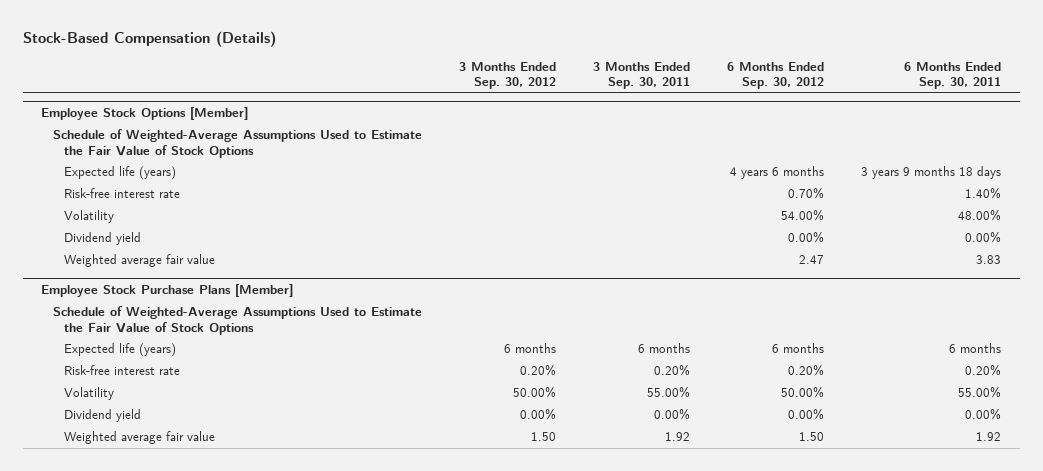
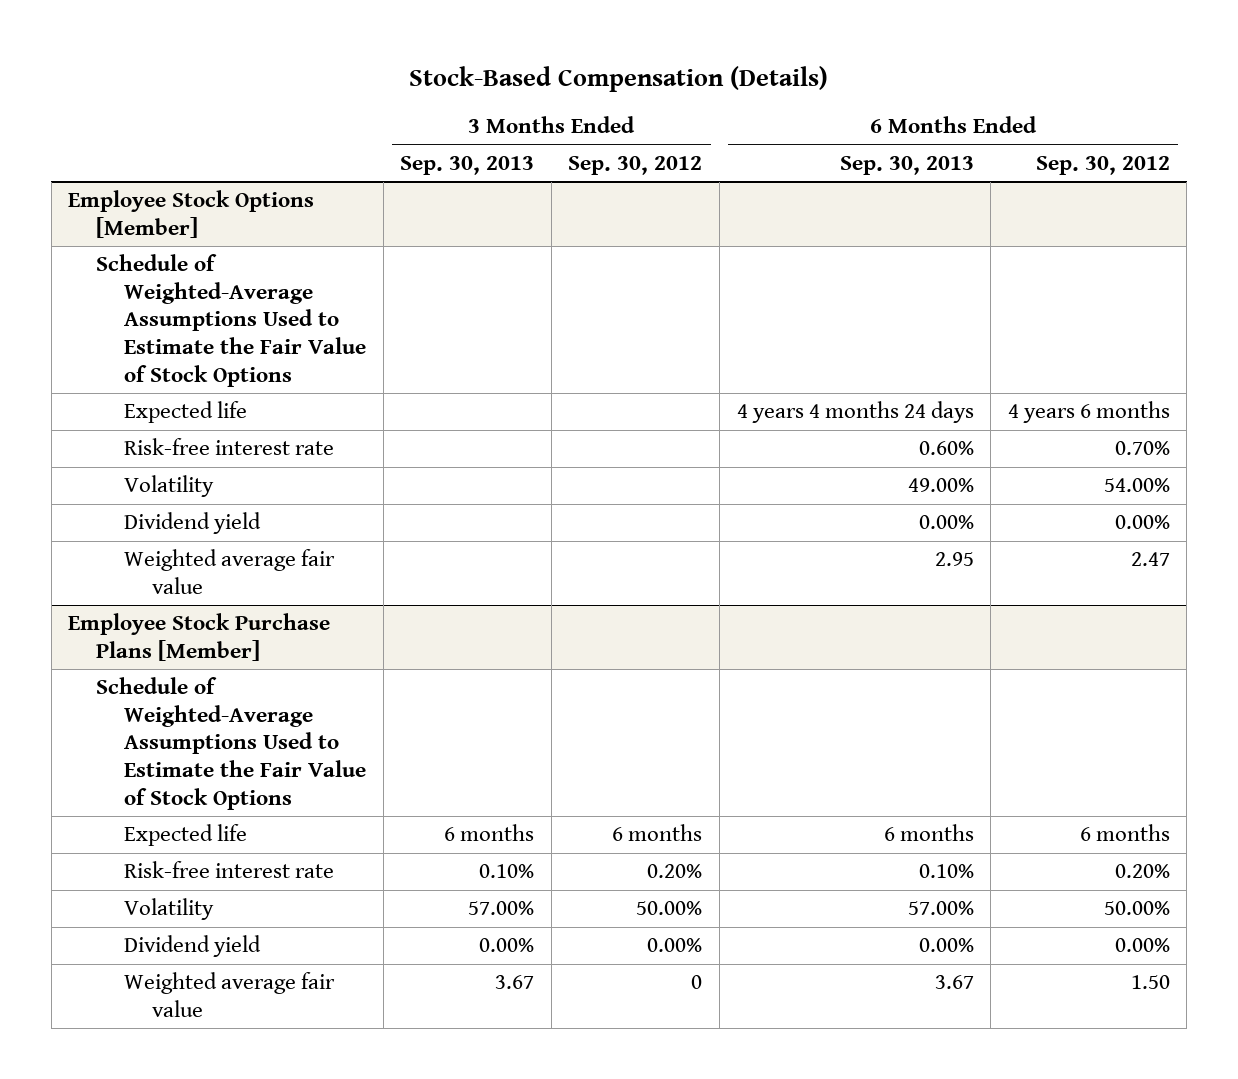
[592,61,690,90] 3 Months Ended Sep. 30, 2011 -> none
[904,61,1002,90] 6 Months Ended Sep. 30, 2011 -> none
none -> [400,156,535,176] Sep. 30, 2013
none -> [839,156,974,176] Sep. 30, 2013
[63,166,176,181] Expected life (years) -> [124,401,248,424] Expected life
[63,343,176,358] Expected life (years) -> [124,824,248,847] Expected life
[530,432,556,442] 1.50 -> [691,975,703,990] 0

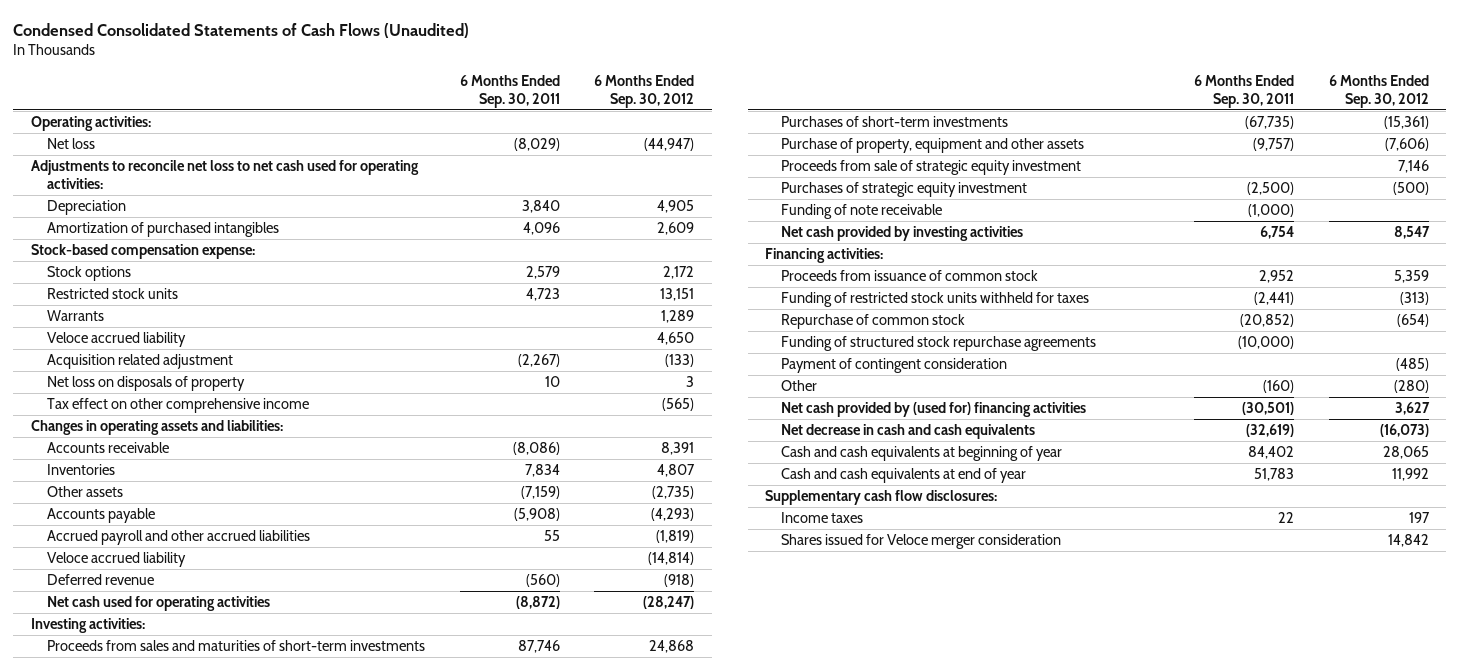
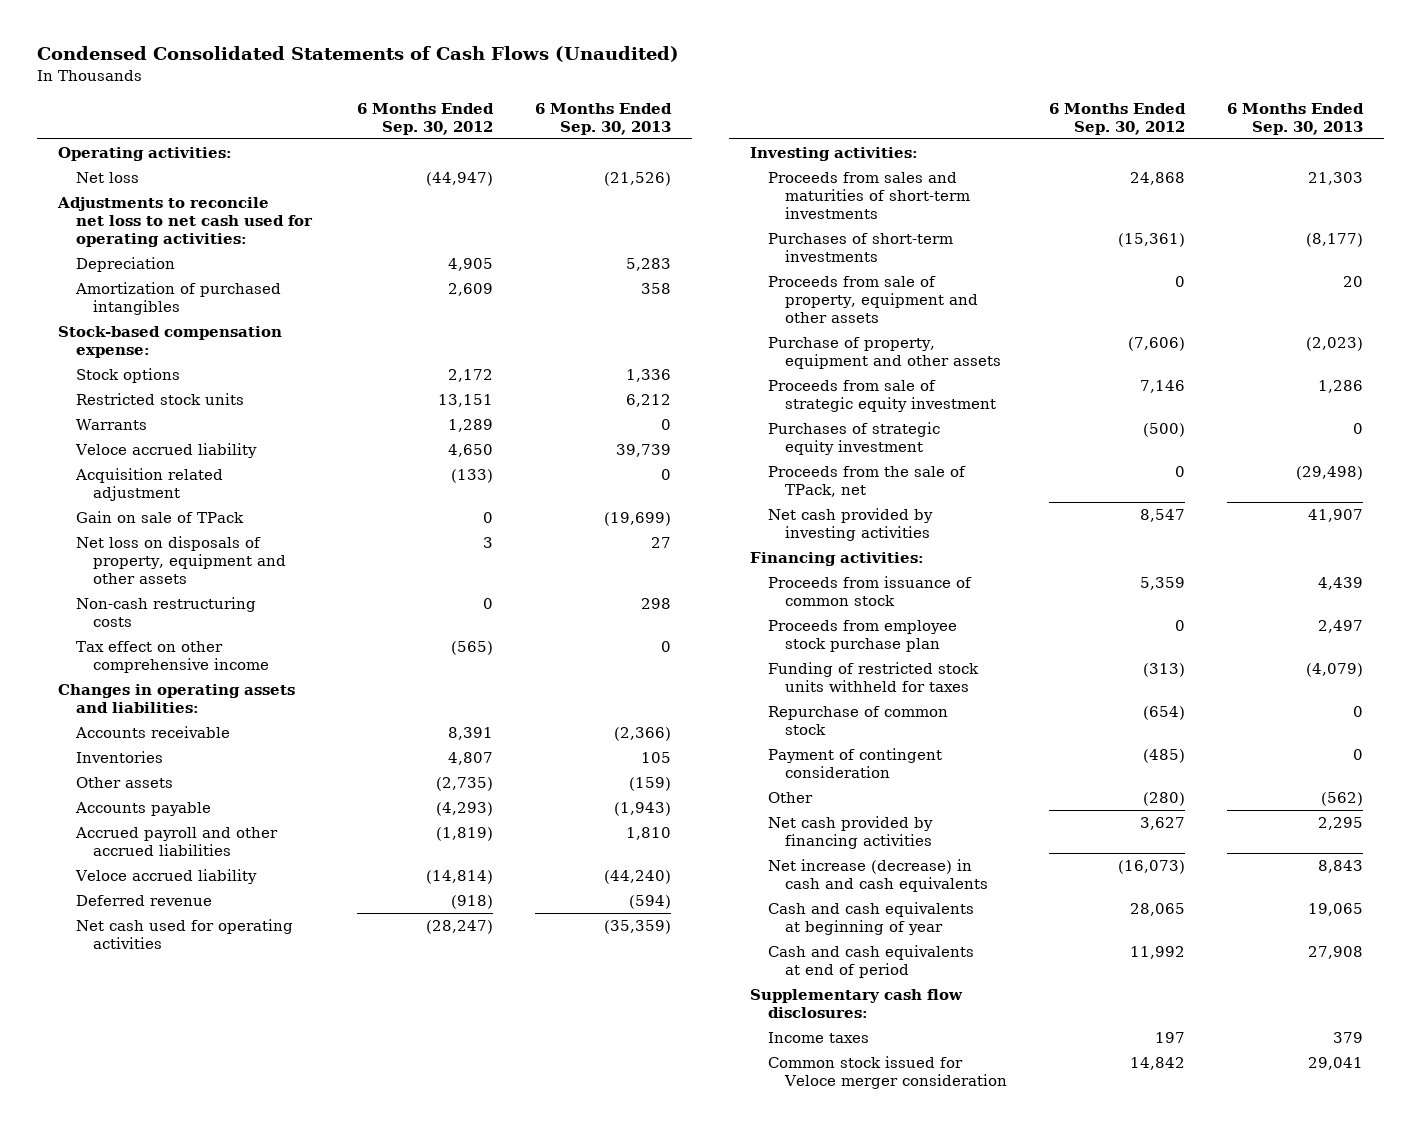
[459,74,560,108] 6 Months Ended Sep. 30, 2011 -> none
none -> [534,102,672,135] 6 Months Ended Sep. 30, 2013
none -> [75,510,244,523] Gain on sale of TPack
[47,375,246,391] Net loss on disposals of property -> [75,535,287,585] Net loss on disposals of property, equipment and other assets
none -> [75,596,256,628] Non-cash restructuring costs
none -> [767,275,979,324] Proceeds from sale of property, equipment and other assets
[781,203,943,219] Funding of note receivable -> none
none -> [767,465,966,498] Proceeds from the sale of TPack, net
none -> [767,619,957,653] Proceeds from employee stock purchase plan
[781,335,1097,351] Funding of structured stock repurchase agreements -> none
[781,401,1087,417] Net cash provided by (used for) financing activities -> [767,815,933,850] Net cash provided by financing activities
[781,423,1036,439] Net decrease in cash and cash equivalents -> [767,858,989,893] Net increase (decrease) in cash and cash equivalents
[781,467,1027,483] Cash and cash equivalents at end of year -> [767,944,974,979] Cash and cash equivalents at end of period
[781,533,1062,549] Shares issued for Veloce merger consideration -> [767,1055,1008,1090] Common stock issued for Veloce merger consideration

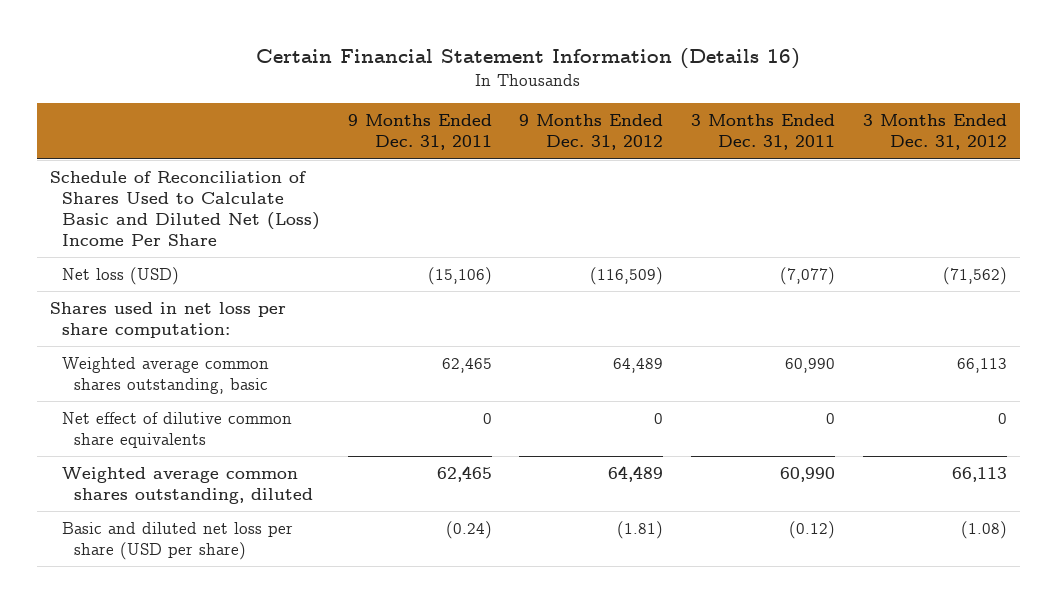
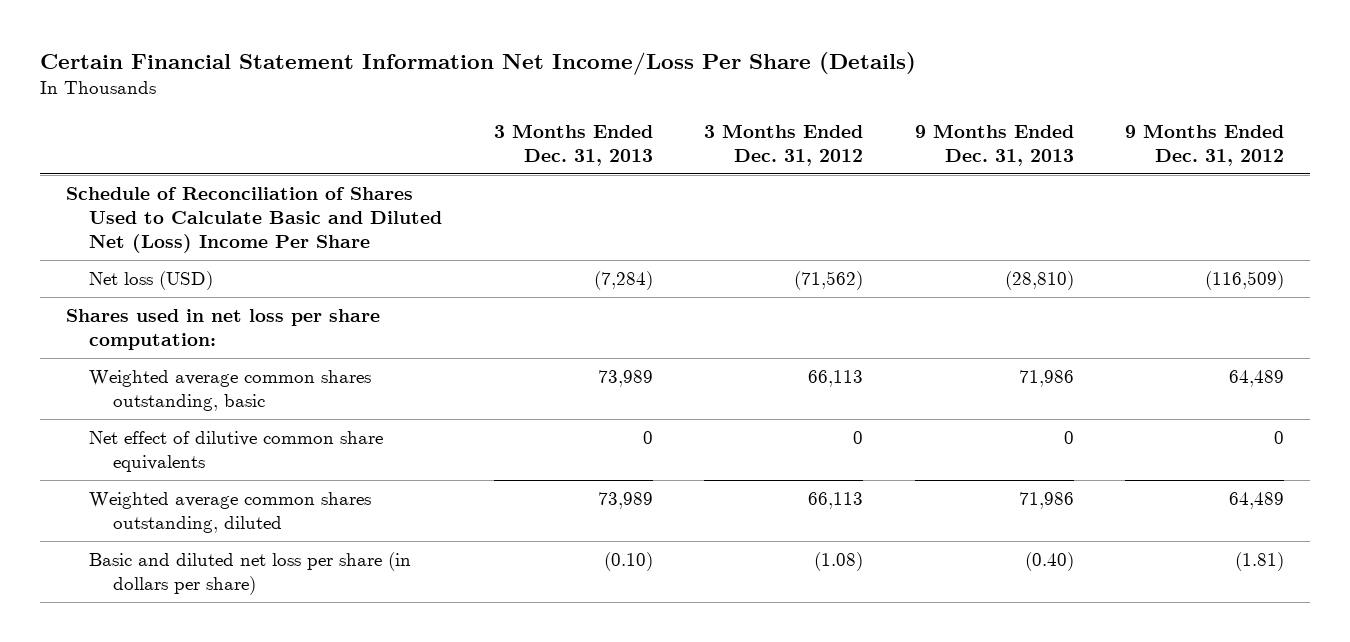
[256,48,801,70] Certain Financial Statement Information (Details 16) -> [40,52,917,76] Certain Financial Statement Information Net Income/Loss Per Share (Details)
[347,114,492,151] 9 Months Ended Dec. 31, 2011 -> none
[690,114,835,151] 3 Months Ended Dec. 31, 2011 -> none
none -> [493,123,653,167] 3 Months Ended Dec. 31, 2013
none -> [914,123,1074,167] 9 Months Ended Dec. 31, 2013
[62,522,294,561] Basic and diluted net loss per share (USD per share) -> [89,551,412,596] Basic and diluted net loss per share (in dollars per share)

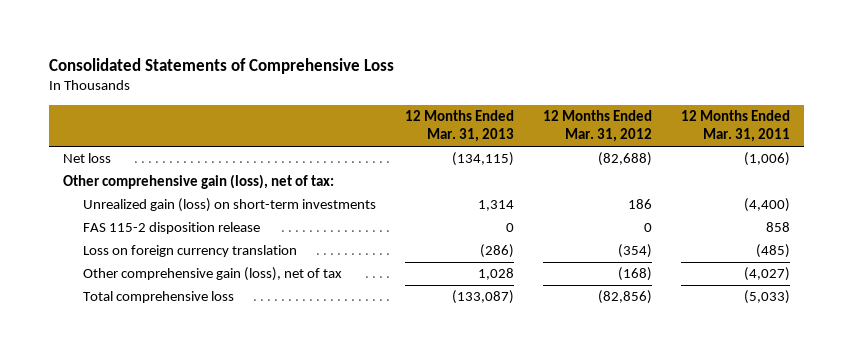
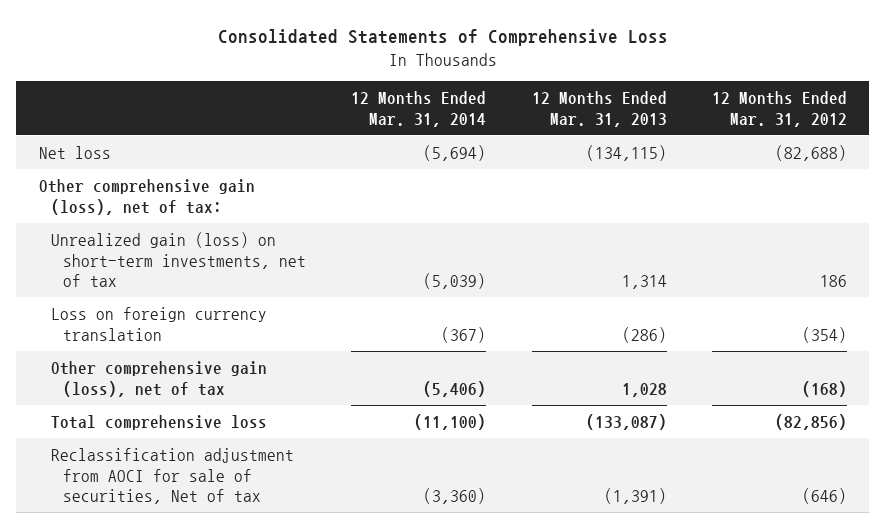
[680,110,790,142] 12 Months Ended Mar. 31, 2011 -> none
none -> [351,90,487,127] 12 Months Ended Mar. 31, 2014
[82,222,260,235] FAS 115-2 disposition release -> none
[82,198,376,213] Unrealized gain (loss) on short-term investments -> [51,231,307,288] Unrealized gain (loss) on short-term investments, net of tax
none -> [51,447,295,505] Reclassification adjustment from AOCI for sale of securities, Net of tax

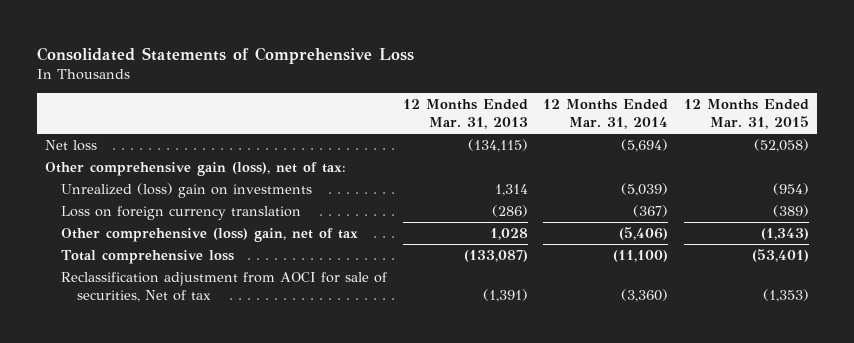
[711,90,847,127] 12 Months Ended Mar. 31, 2012 -> none
none -> [684,99,810,130] 12 Months Ended Mar. 31, 2015
[51,231,307,288] Unrealized gain (loss) on short-term investments, net of tax -> [60,183,312,199] Unrealized (loss) gain on investments
[51,360,268,397] Other comprehensive gain (loss), net of tax -> [60,228,358,243] Other comprehensive (loss) gain, net of tax

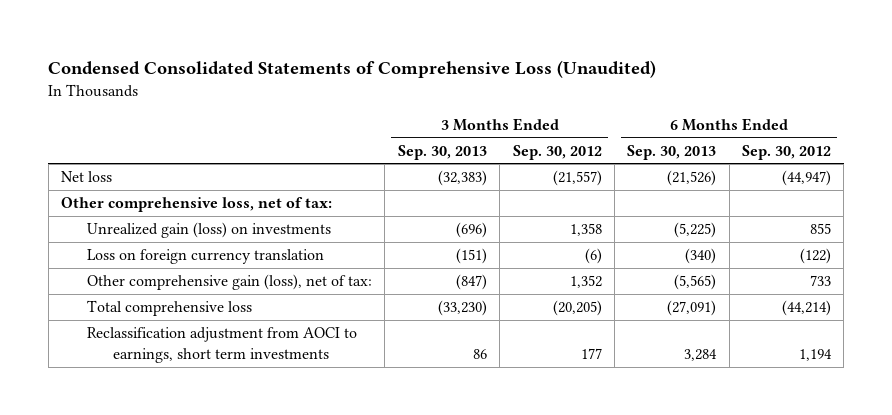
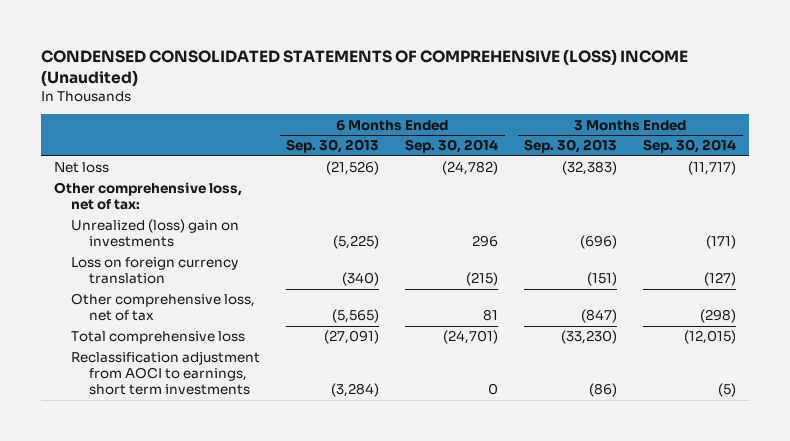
[48,59,657,78] Condensed Consolidated Statements of Comprehensive Loss (Unaudited) -> [40,48,688,86] CONDENSED CONSOLIDATED STATEMENTS OF COMPREHENSIVE (LOSS) INCOME (Unaudited)
[512,144,602,160] Sep. 30, 2012 -> none
[742,144,832,160] Sep. 30, 2012 -> none
none -> [405,139,499,154] Sep. 30, 2014
none -> [643,139,737,154] Sep. 30, 2014
[87,222,332,239] Unrealized gain (loss) on investments -> [71,219,240,248] Unrealized (loss) gain on investments
[87,274,373,291] Other comprehensive gain (loss), net of tax: -> [71,293,256,322] Other comprehensive loss, net of tax
[472,348,487,359] 86 -> [589,383,618,398] (86)
[684,348,718,361] 3,284 -> [331,383,380,398] (3,284)

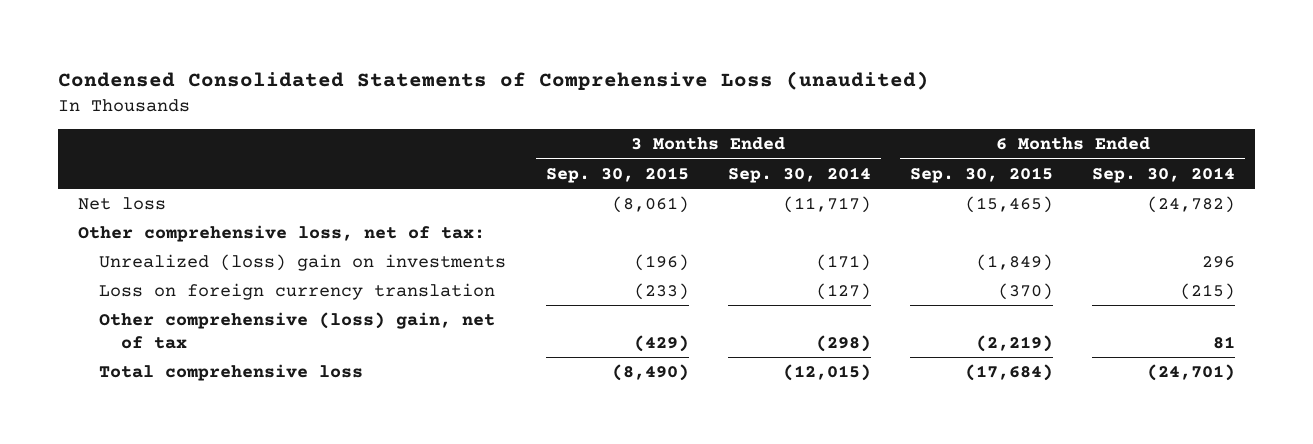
[40,48,688,86] CONDENSED CONSOLIDATED STATEMENTS OF COMPREHENSIVE (LOSS) INCOME (Unaudited) -> [58,71,930,91] Condensed Consolidated Statements of Comprehensive Loss (unaudited)
[286,139,380,154] Sep. 30, 2013 -> none
[524,139,618,154] Sep. 30, 2013 -> none
none -> [545,166,689,183] Sep. 30, 2015
none -> [909,166,1053,183] Sep. 30, 2015
[71,293,256,322] Other comprehensive loss, net of tax -> [99,312,496,349] Other comprehensive (loss) gain, net of tax
[71,351,261,396] Reclassification adjustment from AOCI to earnings, short term investments -> none

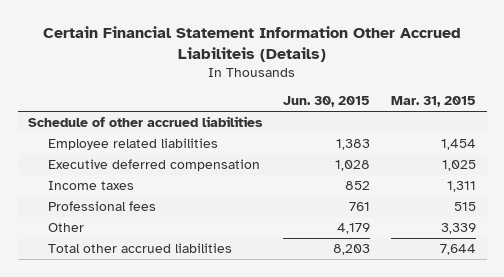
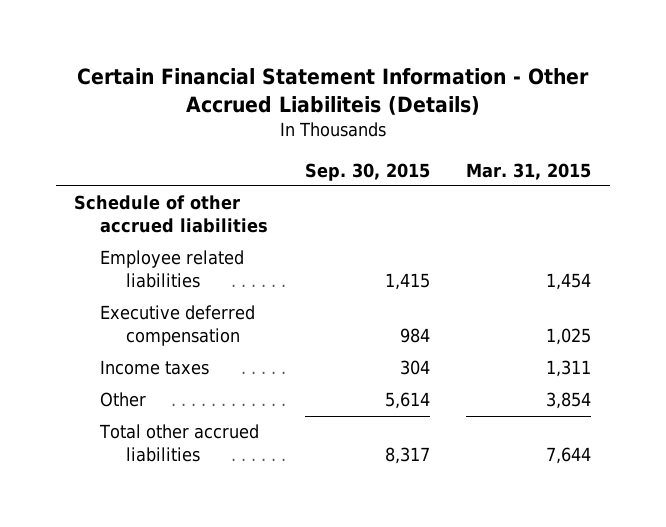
[43,26,462,63] Certain Financial Statement Information Other Accrued Liabiliteis (Details) -> [76,68,589,116] Certain Financial Statement Information - Other Accrued Liabiliteis (Details)
[283,96,371,108] Jun. 30, 2015 -> none
none -> [304,162,430,181] Sep. 30, 2015
[47,200,156,211] Professional fees -> none
[441,222,477,234] 3,339 -> [546,392,592,410] 3,854

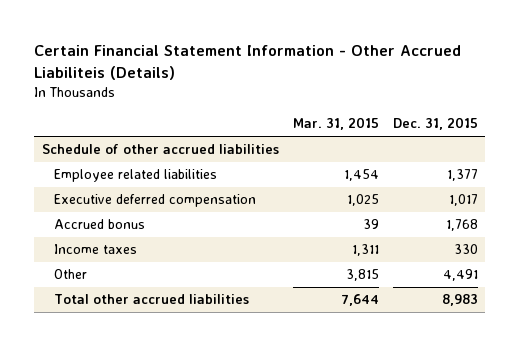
[304,162,430,181] Sep. 30, 2015 -> none
none -> [392,117,478,131] Dec. 31, 2015
none -> [54,219,146,230] Accrued bonus
[546,392,592,410] 3,854 -> [345,269,379,282] 3,815

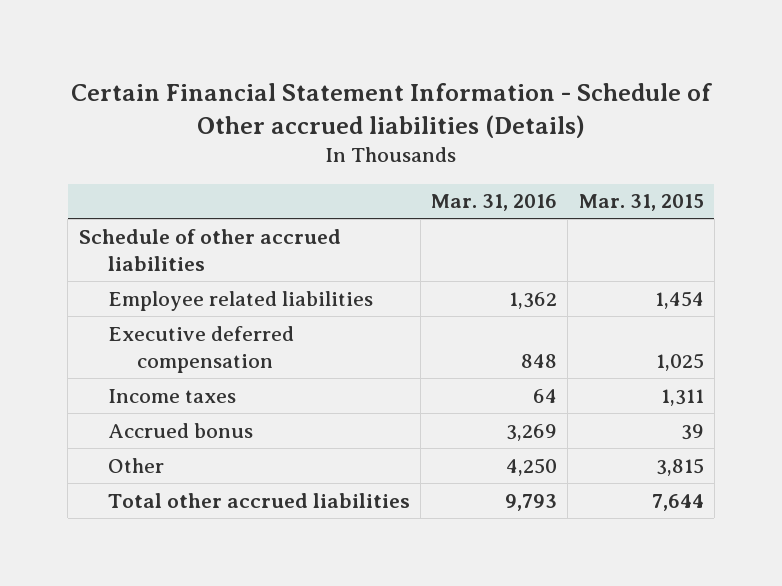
[34,45,462,80] Certain Financial Statement Information - Other Accrued Liabiliteis (Details) -> [71,82,713,138] Certain Financial Statement Information - Schedule of Other accrued liabilities (Details)
[392,117,478,131] Dec. 31, 2015 -> none
none -> [431,194,558,212] Mar. 31, 2016
[54,219,146,230] Accrued bonus -> [107,422,253,438] Accrued bonus

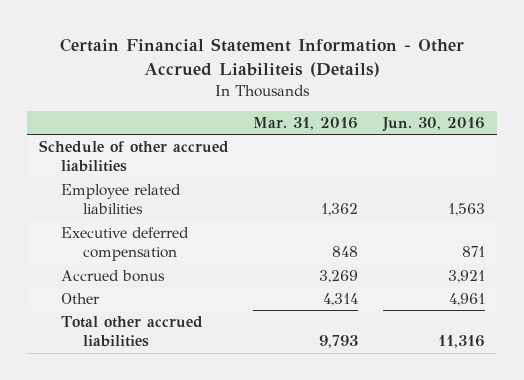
[71,82,713,138] Certain Financial Statement Information - Schedule of Other accrued liabilities (Details) -> [59,38,464,77] Certain Financial Statement Information - Other Accrued Liabiliteis (Details)
[578,194,704,212] Mar. 31, 2015 -> none
none -> [381,116,485,132] Jun. 30, 2016
[107,388,236,403] Income taxes -> none
[506,457,558,476] 4,250 -> [323,292,359,306] 4,314

